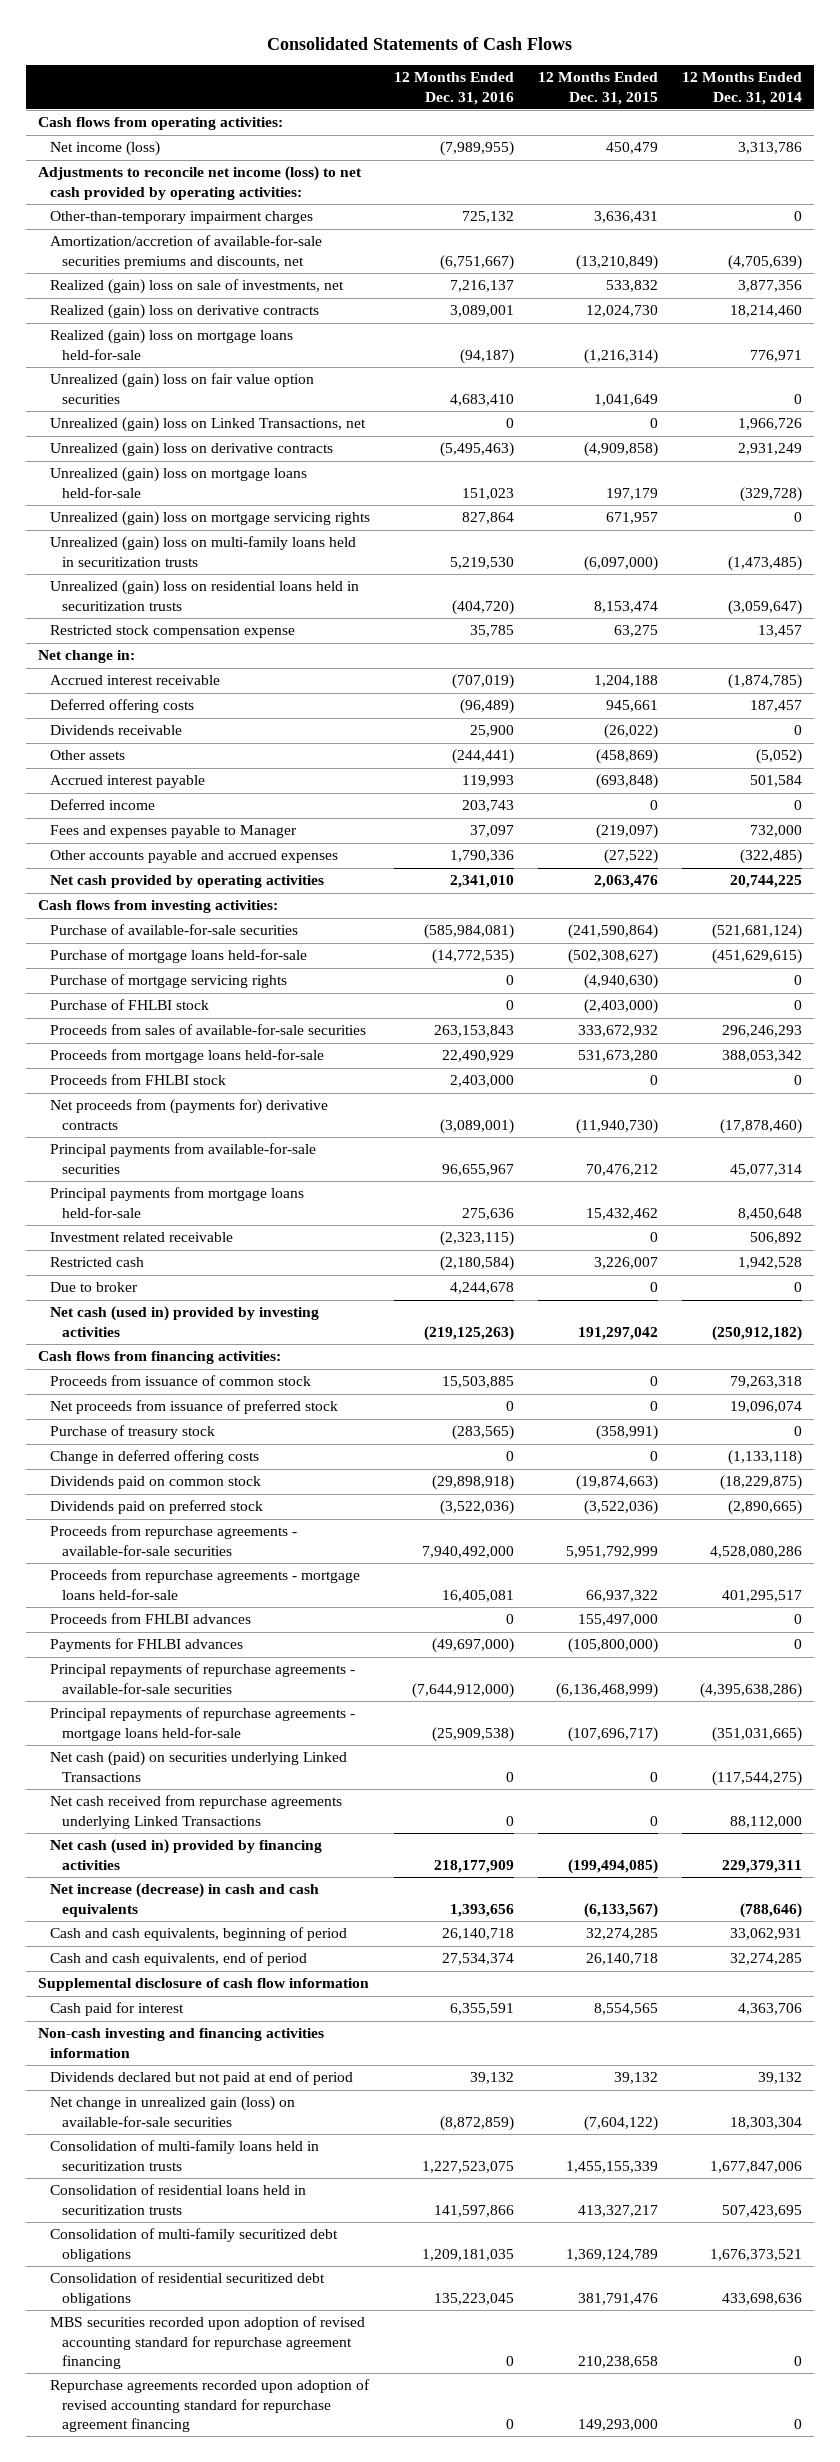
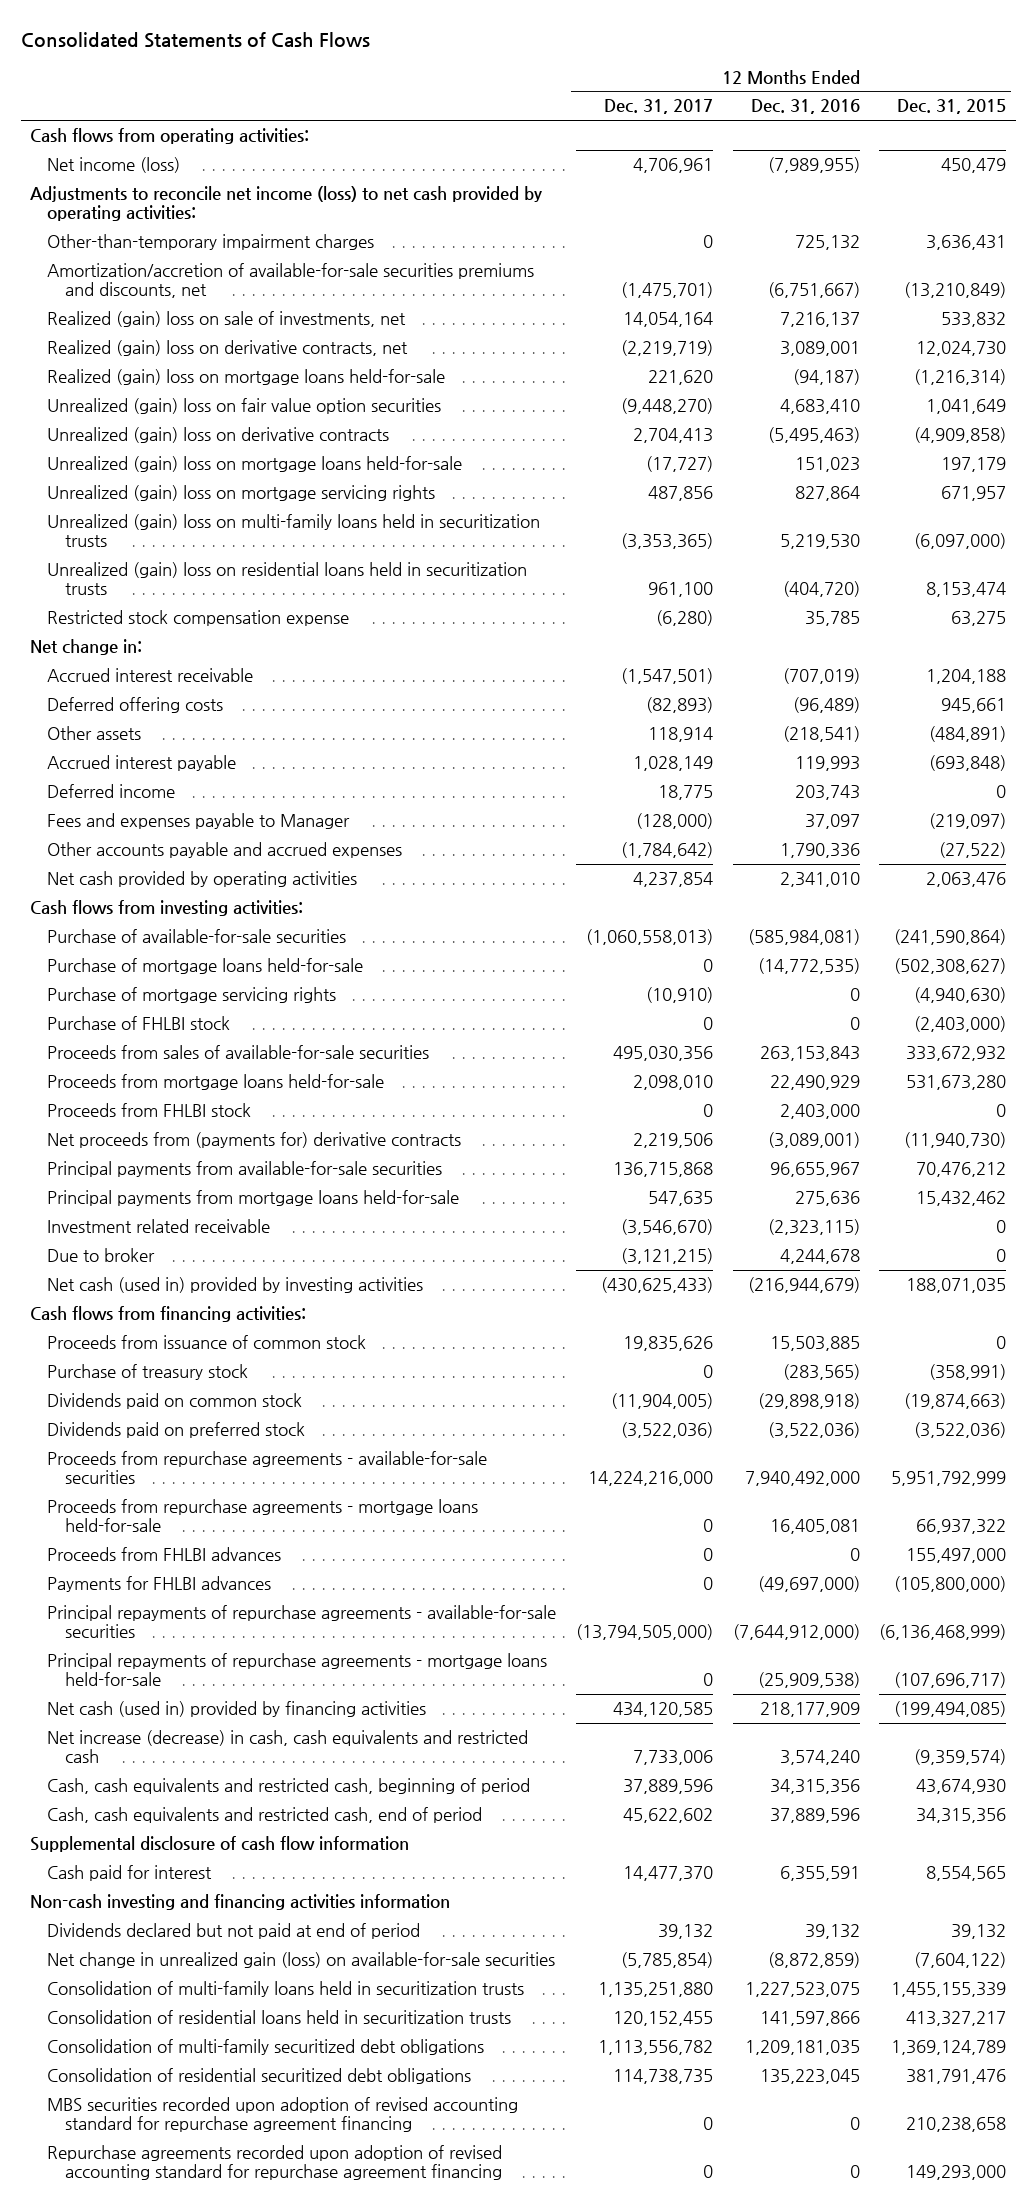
[682,72,803,105] 12 Months Ended Dec. 31, 2014 -> none
none -> [604,99,714,115] Dec. 31, 2017
[49,304,319,320] Realized (gain) loss on derivative contracts -> [47,340,409,357] Realized (gain) loss on derivative contracts, net
[49,417,366,433] Unrealized (gain) loss on Linked Transactions, net -> none
[49,725,182,736] Dividends receivable -> none
[451,749,514,765] (244,441) -> [782,726,860,743] (218,541)
[595,749,658,765] (458,869) -> [929,726,1007,743] (484,891)
[49,1257,144,1268] Restricted cash -> none
[423,1325,514,1341] (219,125,263) -> [747,1277,860,1294] (216,944,679)
[577,1326,658,1340] 191,297,042 -> [906,1278,1007,1294] 188,071,035
[49,1400,338,1415] Net proceeds from issuance of preferred stock -> none
[49,1450,259,1465] Change in deferred offering costs -> none
[49,1751,347,1782] Net cash (paid) on securities underlying Linked Transactions -> none
[49,1795,342,1829] Net cash received from repurchase agreements underlying Linked Transactions -> none
[49,1883,319,1917] Net increase (decrease) in cash and cash equivalents -> [47,1730,529,1764] Net increase (decrease) in cash, cash equivalents and restricted cash
[449,1903,514,1917] 1,393,656 -> [779,1750,860,1766] 3,574,240
[583,1902,658,1918] (6,133,567) -> [914,1749,1007,1766] (9,359,574)
[49,1927,347,1942] Cash and cash equivalents, beginning of period -> [47,1778,531,1795] Cash, cash equivalents and restricted cash, beginning of period
[441,1928,514,1941] 26,140,718 -> [769,1779,860,1795] 34,315,356
[585,1928,658,1941] 32,274,285 -> [916,1779,1007,1795] 43,674,930
[49,1952,307,1967] Cash and cash equivalents, end of period -> [47,1807,483,1824] Cash, cash equivalents and restricted cash, end of period
[441,1953,514,1966] 27,534,374 -> [769,1808,860,1824] 37,889,596
[585,1953,658,1966] 26,140,718 -> [916,1808,1007,1824] 34,315,356

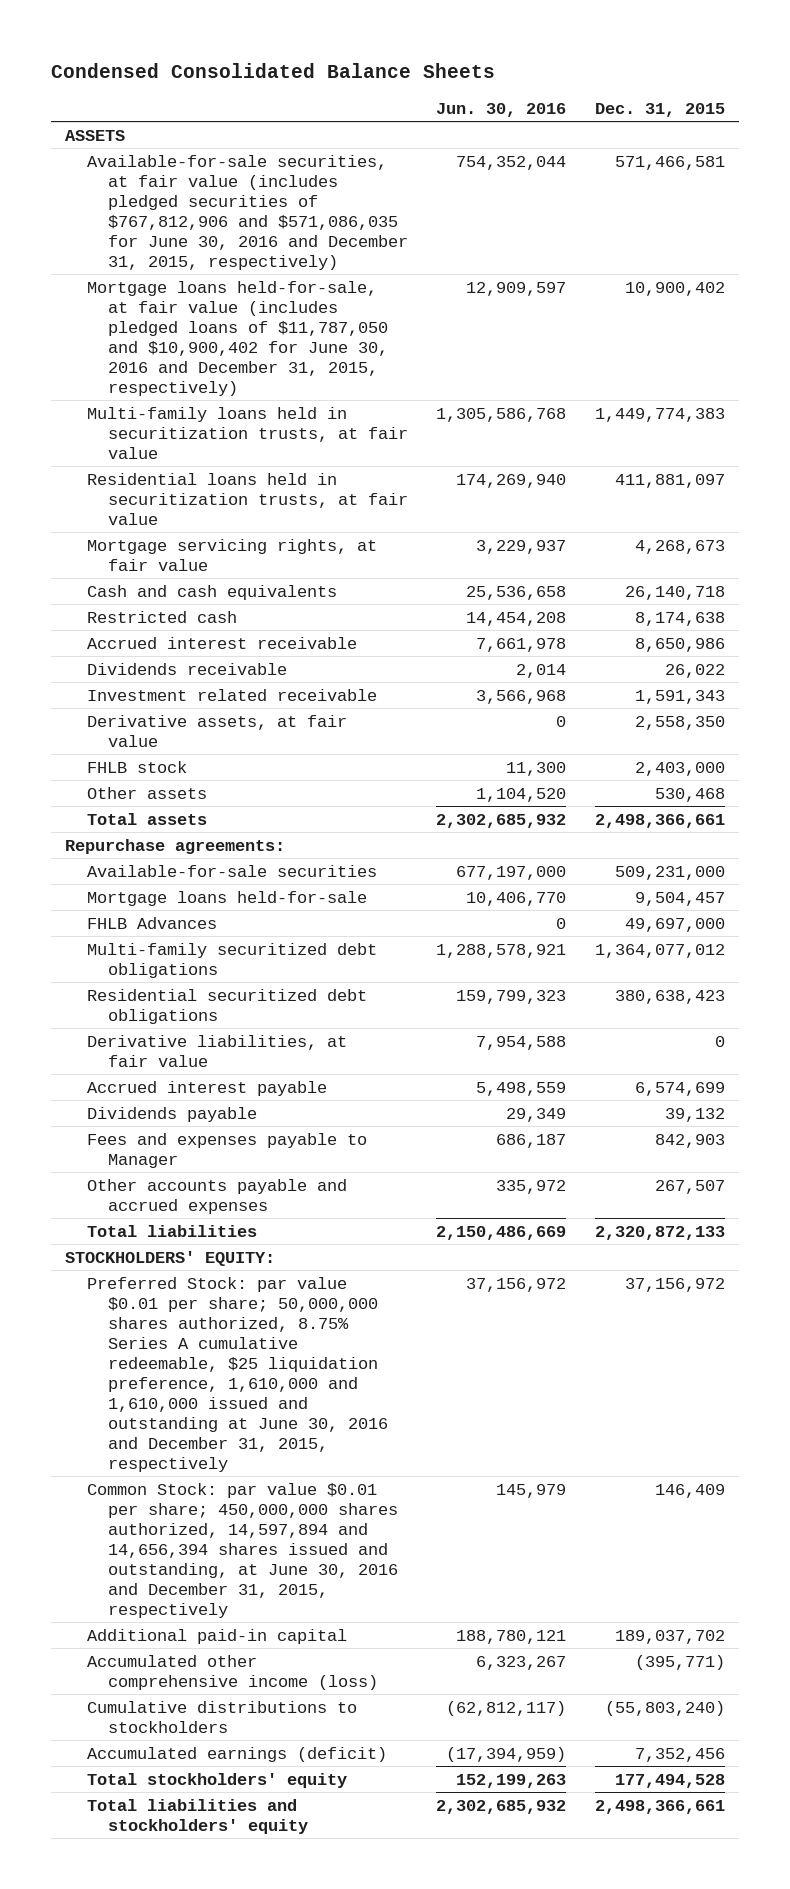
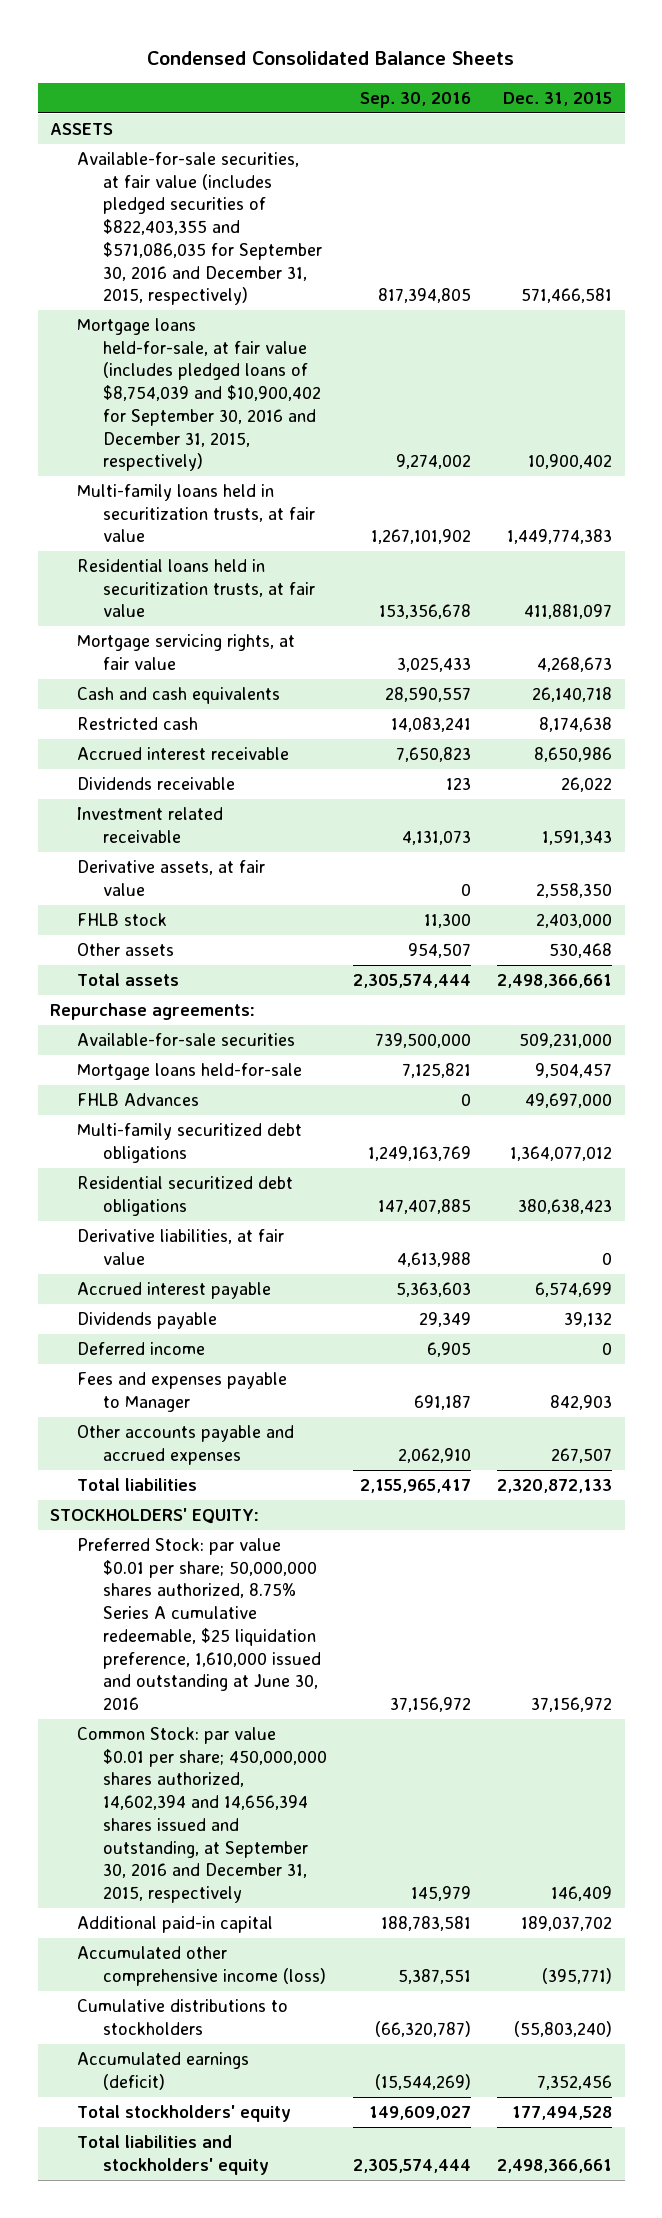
[436,102,567,117] Jun. 30, 2016 -> none
none -> [360,91,472,108] Sep. 30, 2016
[86,154,408,270] Available-for-sale securities, at fair value (includes pledged securities of $767,812,906 and $571,086,035 for June 30, 2016 and December 31, 2015, respectively) -> [76,151,323,306] Available-for-sale securities, at fair value (includes pledged securities of $822,403,355 and $571,086,035 for September 30, 2016 and December 31, 2015, respectively)
[86,280,388,396] Mortgage loans held-for-sale, at fair value (includes pledged loans of $11,787,050 and $10,900,402 for June 30, 2016 and December 31, 2015, respectively) -> [76,317,322,472] Mortgage loans held-for-sale, at fair value (includes pledged loans of $8,754,039 and $10,900,402 for September 30, 2016 and December 31, 2015, respectively)
none -> [76,1341,205,1355] Deferred income
[86,1276,388,1472] Preferred Stock: par value $0.01 per share; 50,000,000 shares authorized, 8.75% Series A cumulative redeemable, $25 liquidation preference, 1,610,000 and 1,610,000 issued and outstanding at June 30, 2016 and December 31, 2015, respectively -> [76,1537,322,1711] Preferred Stock: par value $0.01 per share; 50,000,000 shares authorized, 8.75% Series A cumulative redeemable, $25 liquidation preference, 1,610,000 issued and outstanding at June 30, 2016
[86,1482,398,1618] Common Stock: par value $0.01 per share; 450,000,000 shares authorized, 14,597,894 and 14,656,394 shares issued and outstanding, at June 30, 2016 and December 31, 2015, respectively -> [76,1726,328,1904] Common Stock: par value $0.01 per share; 450,000,000 shares authorized, 14,602,394 and 14,656,394 shares issued and outstanding, at September 30, 2016 and December 31, 2015, respectively

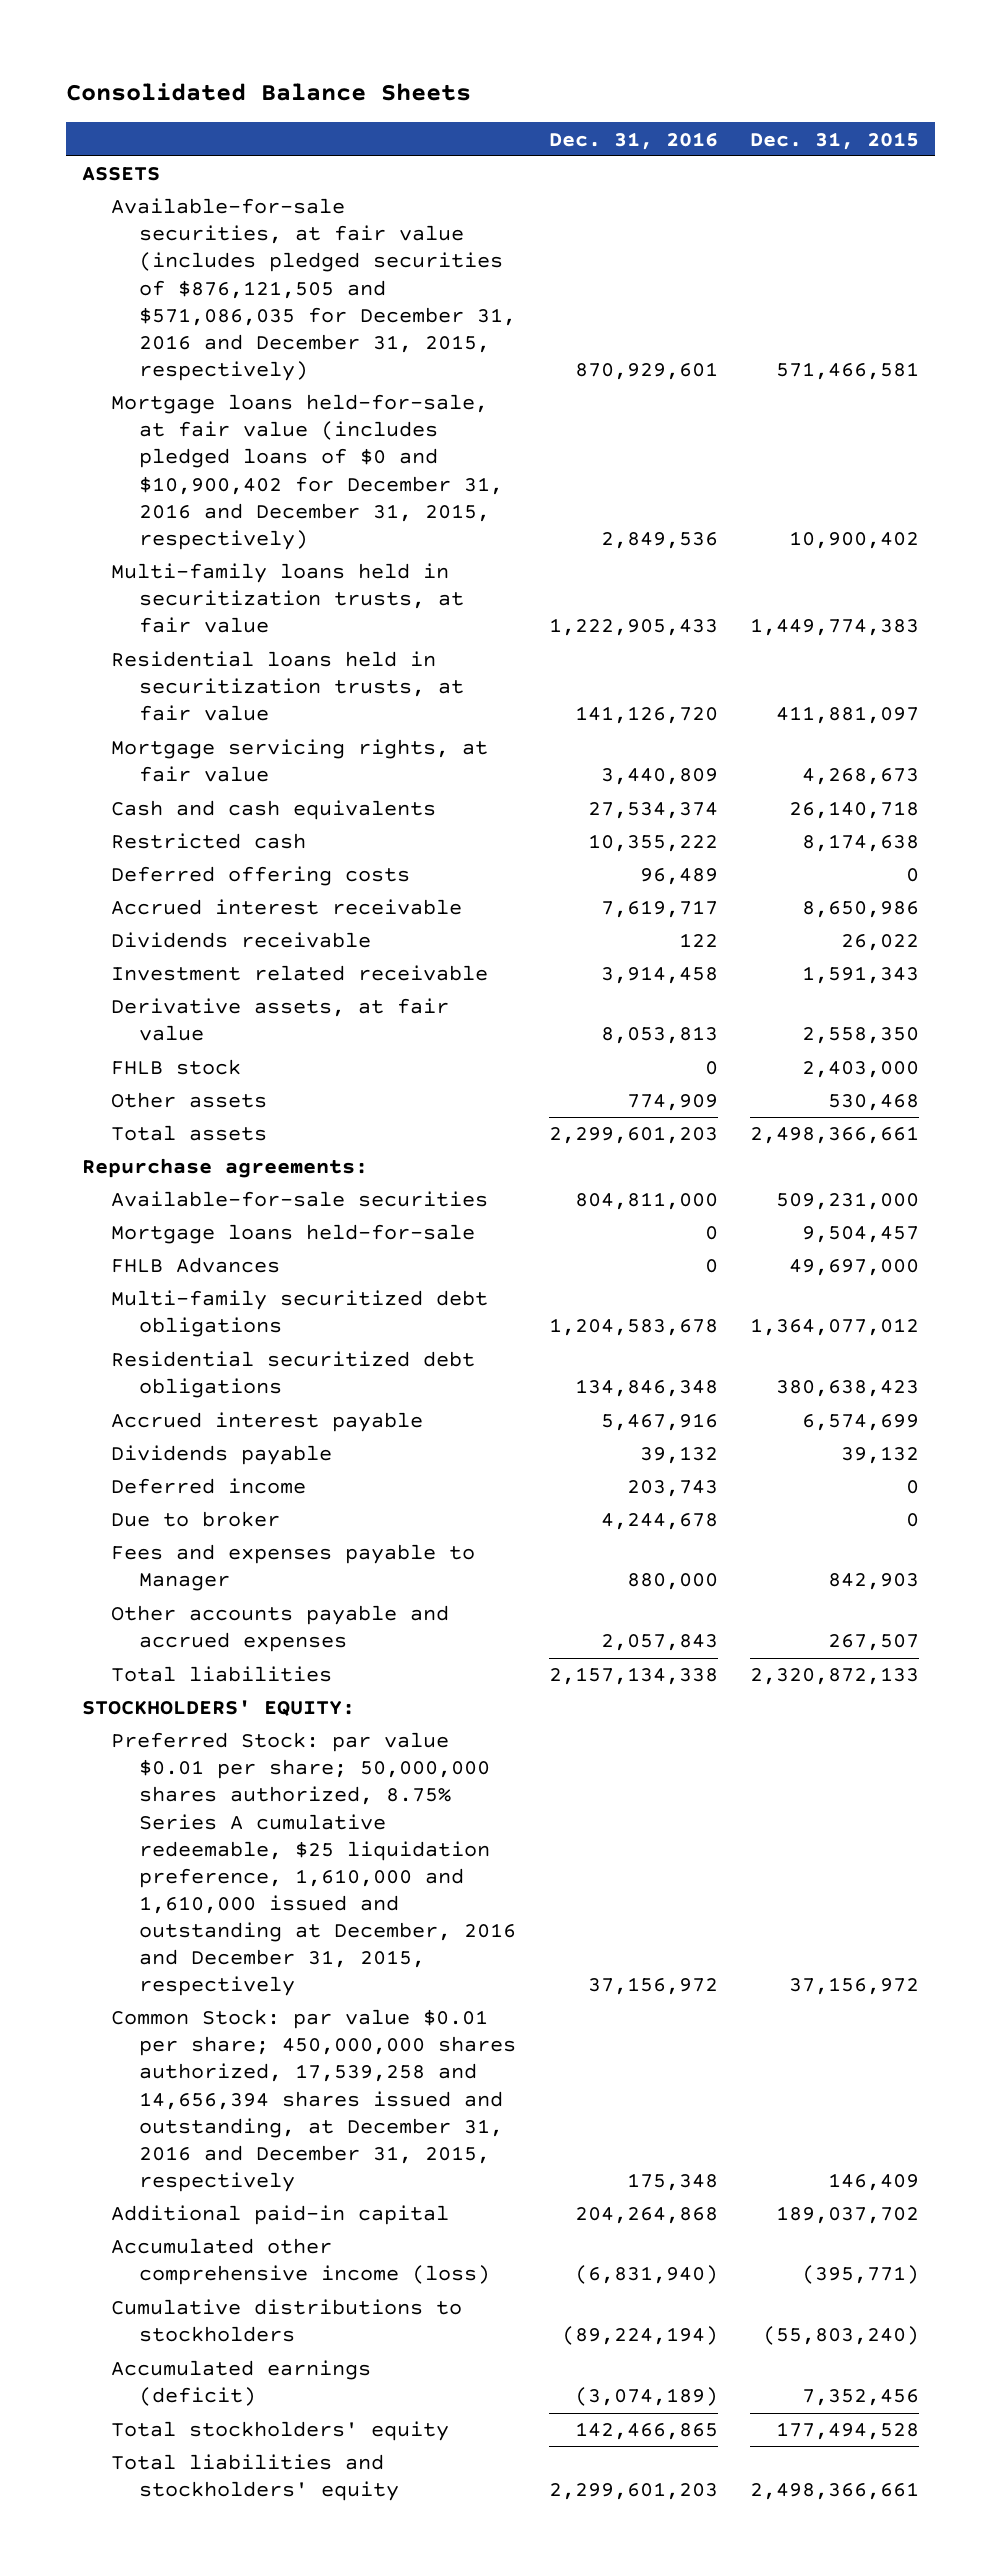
[147,51,515,66] Condensed Consolidated Balance Sheets -> [65,83,471,102] Consolidated Balance Sheets
[360,91,472,108] Sep. 30, 2016 -> none
none -> [548,131,718,150] Dec. 31, 2016
[76,151,323,306] Available-for-sale securities, at fair value (includes pledged securities of $822,403,355 and $571,086,035 for September 30, 2016 and December 31, 2015, respectively) -> [110,198,517,381] Available-for-sale securities, at fair value (includes pledged securities of $876,121,505 and $571,086,035 for December 31, 2016 and December 31, 2015, respectively)
[76,317,322,472] Mortgage loans held-for-sale, at fair value (includes pledged loans of $8,754,039 and $10,900,402 for September 30, 2016 and December 31, 2015, respectively) -> [110,394,504,550] Mortgage loans held-for-sale, at fair value (includes pledged loans of $0 and $10,900,402 for December 31, 2016 and December 31, 2015, respectively)
none -> [110,866,410,887] Deferred offering costs
[76,1228,284,1265] Derivative liabilities, at fair value -> none
none -> [110,1511,280,1528] Due to broker
[76,1537,322,1711] Preferred Stock: par value $0.01 per share; 50,000,000 shares authorized, 8.75% Series A cumulative redeemable, $25 liquidation preference, 1,610,000 issued and outstanding at June 30, 2016 -> [110,1732,517,1997] Preferred Stock: par value $0.01 per share; 50,000,000 shares authorized, 8.75% Series A cumulative redeemable, $25 liquidation preference, 1,610,000 and 1,610,000 issued and outstanding at December, 2016 and December 31, 2015, respectively
[76,1726,328,1904] Common Stock: par value $0.01 per share; 450,000,000 shares authorized, 14,602,394 and 14,656,394 shares issued and outstanding, at September 30, 2016 and December 31, 2015, respectively -> [110,2009,517,2192] Common Stock: par value $0.01 per share; 450,000,000 shares authorized, 17,539,258 and 14,656,394 shares issued and outstanding, at December 31, 2016 and December 31, 2015, respectively

